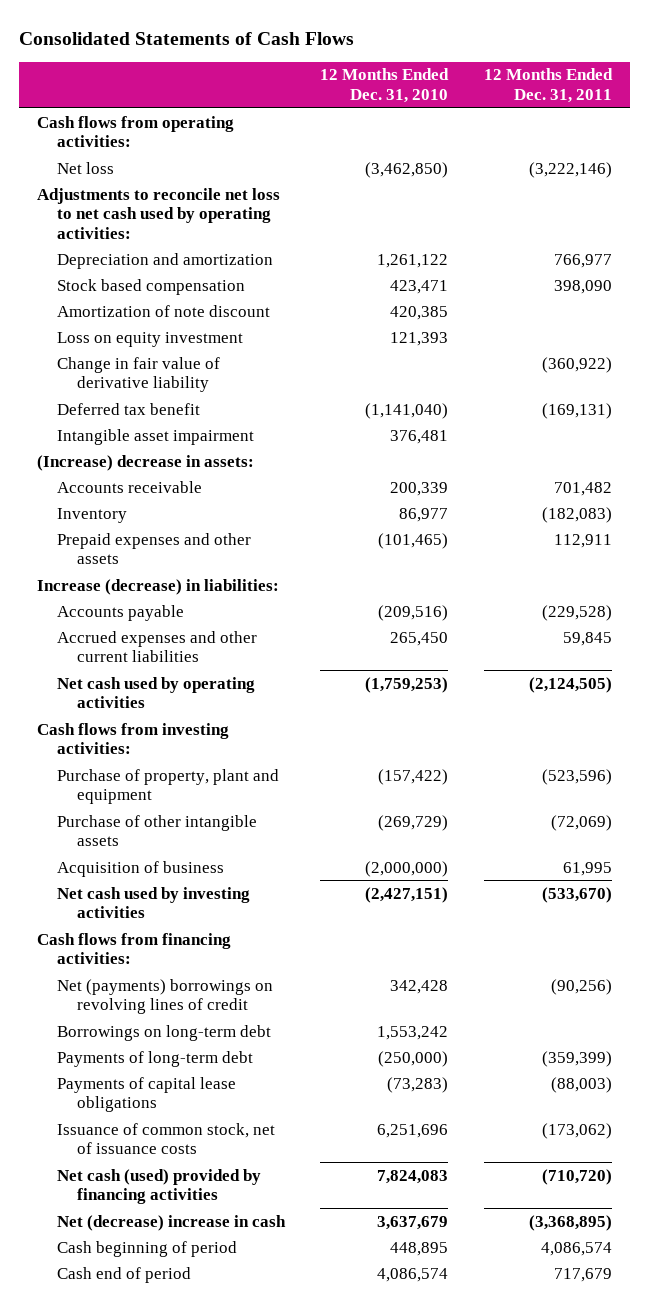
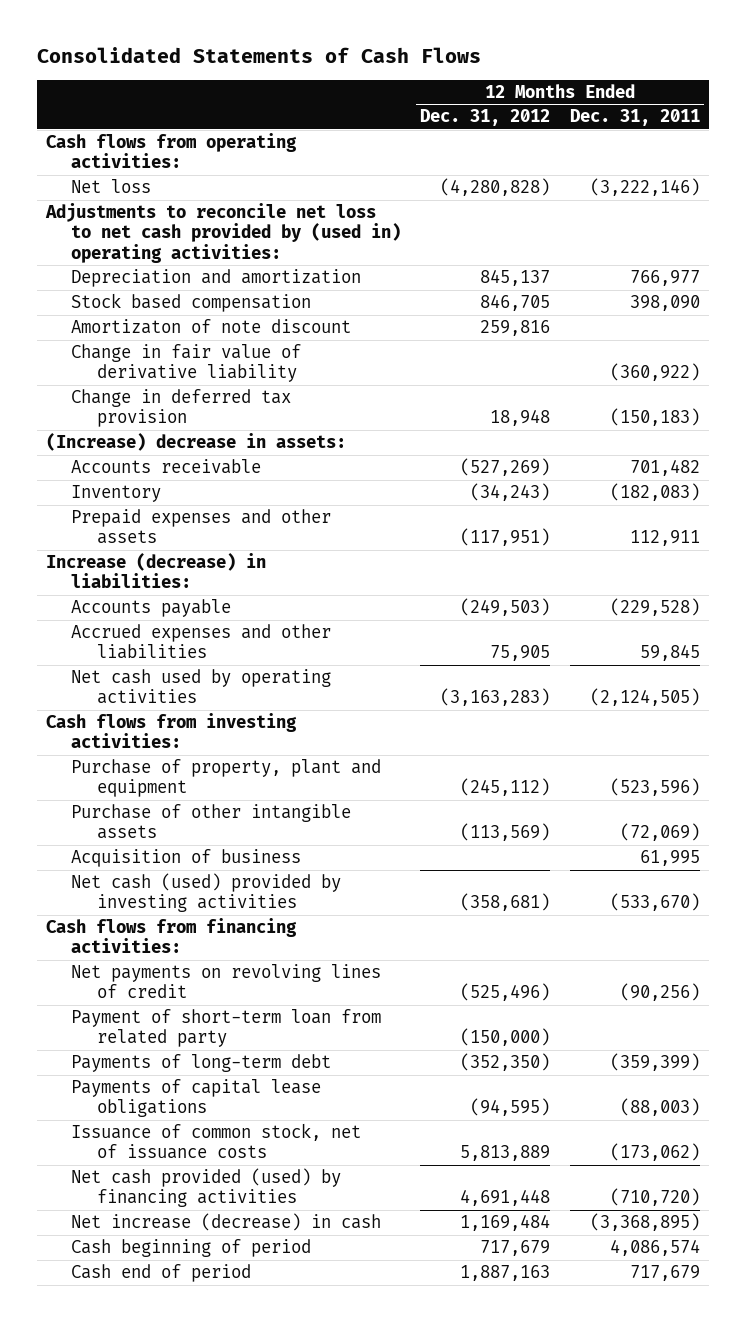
[320,68,450,103] 12 Months Ended Dec. 31, 2010 -> none
none -> [420,109,551,127] Dec. 31, 2012
[36,187,280,239] Adjustments to reconcile net loss to net cash used by operating activities: -> [45,203,402,263] Adjustments to reconcile net loss to net cash provided by (used in) operating activities:
[56,331,243,347] Loss on equity investment -> none
[56,304,270,317] Amortization of note discount -> [71,319,352,335] Amortizaton of note discount
[56,428,254,445] Intangible asset impairment -> none
[56,402,200,415] Deferred tax benefit -> [71,389,292,428] Change in deferred tax provision
[541,402,612,419] (169,131) -> [609,408,700,427] (150,183)
[56,630,257,663] Accrued expenses and other current liabilities -> [71,624,332,660] Accrued expenses and other liabilities
[56,886,250,919] Net cash used by investing activities -> [71,873,342,913] Net cash (used) provided by investing activities
[56,1024,271,1041] Borrowings on long-term debt -> none
[56,978,273,1015] Net (payments) borrowings on revolving lines of credit -> [71,964,382,999] Net payments on revolving lines of credit
none -> [71,1009,382,1048] Payment of short-term loan from related party
[56,1168,261,1205] Net cash (used) provided by financing activities -> [71,1168,342,1208] Net cash provided (used) by financing activities
[56,1214,286,1231] Net (decrease) increase in cash -> [71,1213,382,1232] Net increase (decrease) in cash

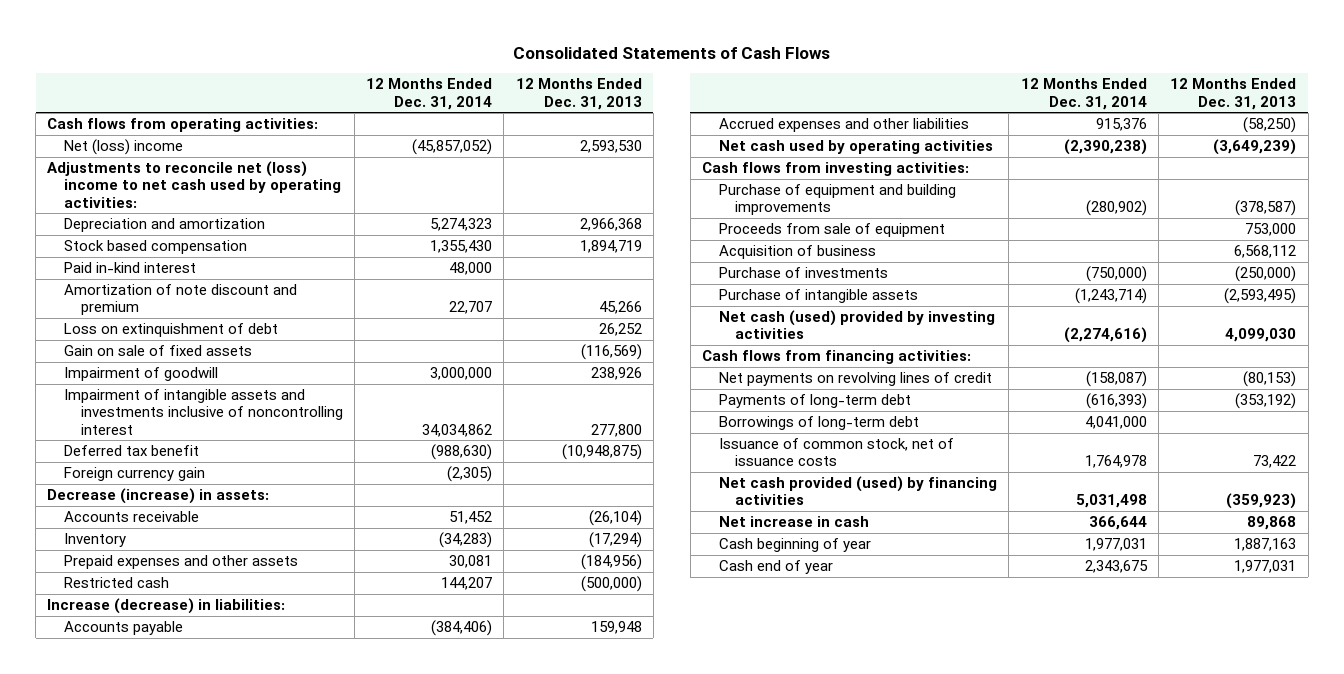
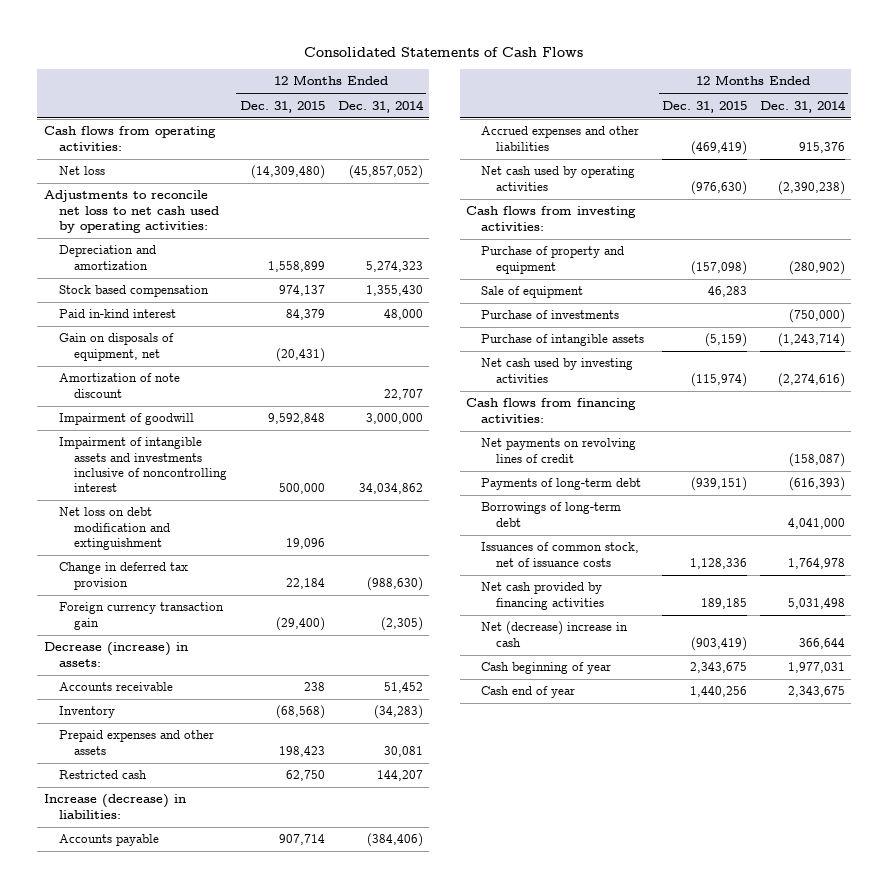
[515,78,642,110] 12 Months Ended Dec. 31, 2013 -> none
none -> [239,100,325,113] Dec. 31, 2015
[63,139,183,156] Net (loss) income -> [58,166,105,176] Net loss
[47,161,341,208] Adjustments to reconcile net (loss) income to net cash used by operating activities: -> [43,190,219,233] Adjustments to reconcile net loss to net cash used by operating activities:
[63,323,278,338] Loss on extinquishment of debt -> none
[63,345,252,357] Gain on sale of fixed assets -> none
none -> [58,333,174,361] Gain on disposals of equipment, net
[63,284,297,316] Amortization of note discount and premium -> [58,373,180,398] Amortization of note discount
none -> [58,507,170,550] Net loss on debt modification and extinguishment
[63,445,199,457] Deferred tax benefit -> [58,562,188,590] Change in deferred tax provision
[63,467,205,482] Foreign currency gain -> [58,602,224,630] Foreign currency transaction gain
[718,245,876,260] Acquisition of business -> none
[718,184,956,216] Purchase of equipment and building improvements -> [481,246,625,274] Purchase of property and equipment
[718,223,945,238] Proceeds from sale of equipment -> [481,286,584,299] Sale of equipment
[718,310,995,340] Net cash (used) provided by investing activities -> [481,358,634,383] Net cash used by investing activities
[718,438,954,467] Issuance of common stock, net of issuance costs -> [481,542,640,567] Issuances of common stock, net of issuance costs
[718,476,997,506] Net cash provided (used) by financing activities -> [481,582,604,610] Net cash provided by financing activities
[718,516,869,528] Net increase in cash -> [481,621,629,647] Net (decrease) increase in cash

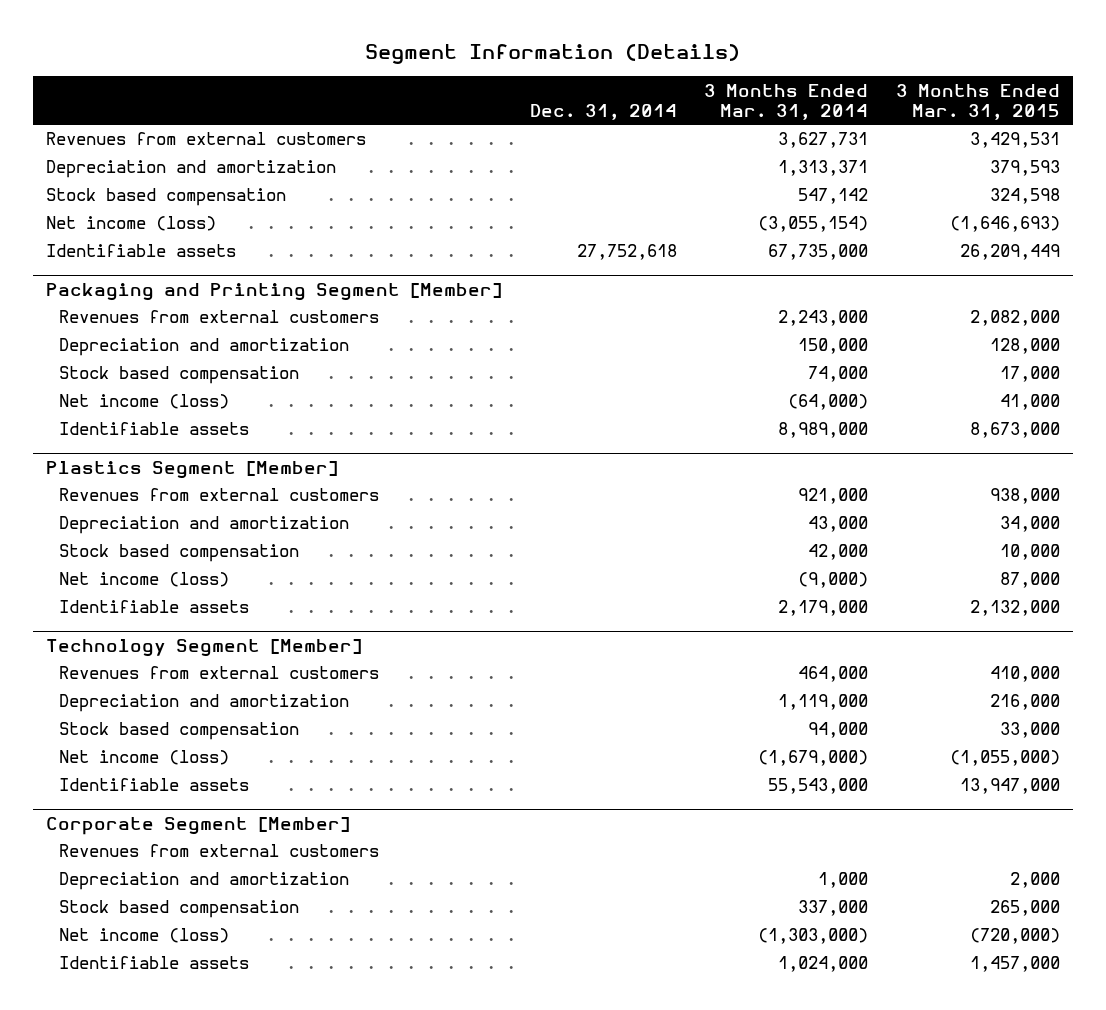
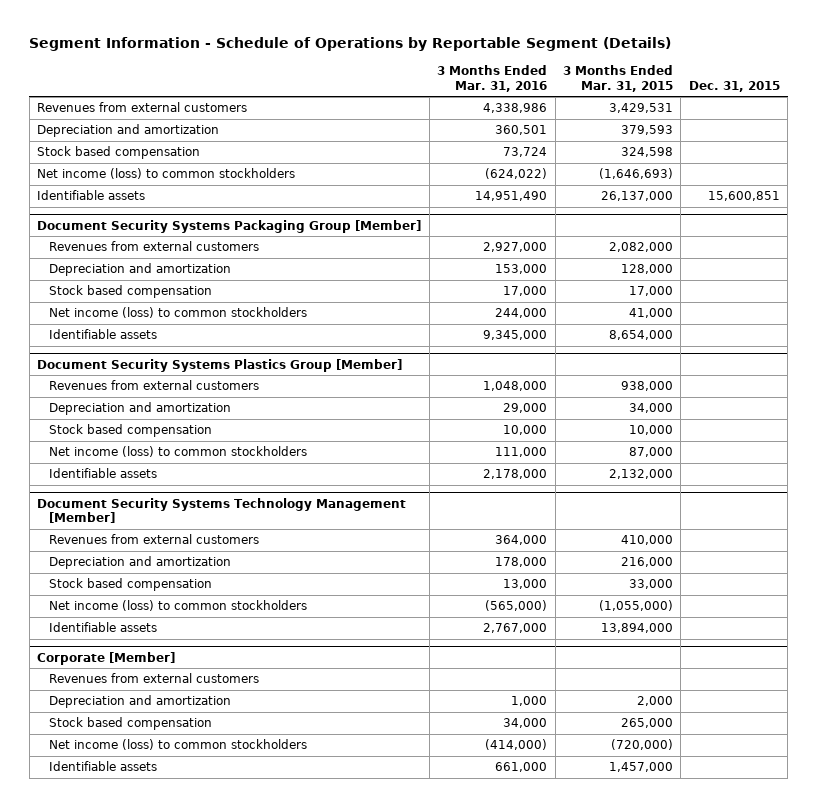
[365,44,741,65] Segment Information (Details) -> [29,36,672,51] Segment Information - Schedule of Operations by Reportable Segment (Details)
[529,103,677,120] Dec. 31, 2014 -> none
[704,83,869,120] 3 Months Ended Mar. 31, 2014 -> none
none -> [437,65,548,92] 3 Months Ended Mar. 31, 2016
none -> [688,80,780,92] Dec. 31, 2015
[46,282,503,301] Packaging and Printing Segment [Member] -> none
[46,216,217,232] Net income (loss) -> [37,168,296,180] Net income (loss) to common stockholders
[959,244,1060,261] 26,209,449 -> [601,191,674,202] 26,137,000
none -> [37,219,422,233] Document Security Systems Packaging Group [Member]
[46,460,339,479] Plastics Segment [Member] -> none
[58,394,229,410] Net income (loss) -> [49,307,308,319] Net income (loss) to common stockholders
[969,422,1060,439] 8,673,000 -> [609,330,674,341] 8,654,000
none -> [37,358,403,372] Document Security Systems Plastics Group [Member]
[58,572,229,588] Net income (loss) -> [49,446,308,458] Net income (loss) to common stockholders
[46,638,363,657] Technology Segment [Member] -> none
none -> [37,497,407,524] Document Security Systems Technology Management [Member]
[58,750,229,766] Net income (loss) -> [49,600,308,612] Net income (loss) to common stockholders
[959,778,1060,795] 13,947,000 -> [601,623,674,634] 13,894,000
[46,816,351,835] Corporate Segment [Member] -> [37,651,176,665] Corporate [Member]
[58,928,229,944] Net income (loss) -> [49,739,308,751] Net income (loss) to common stockholders

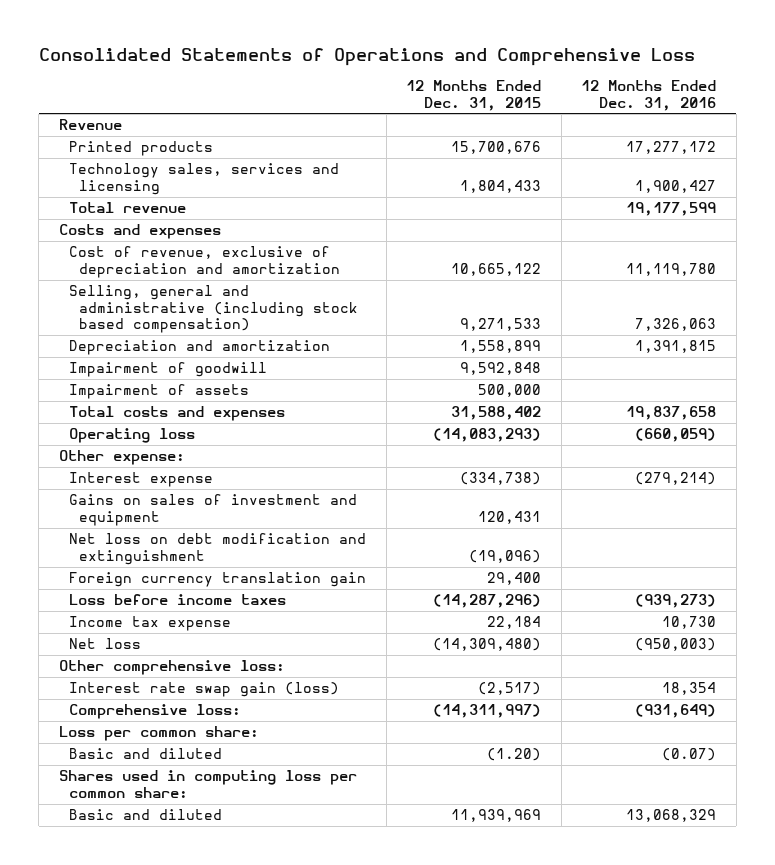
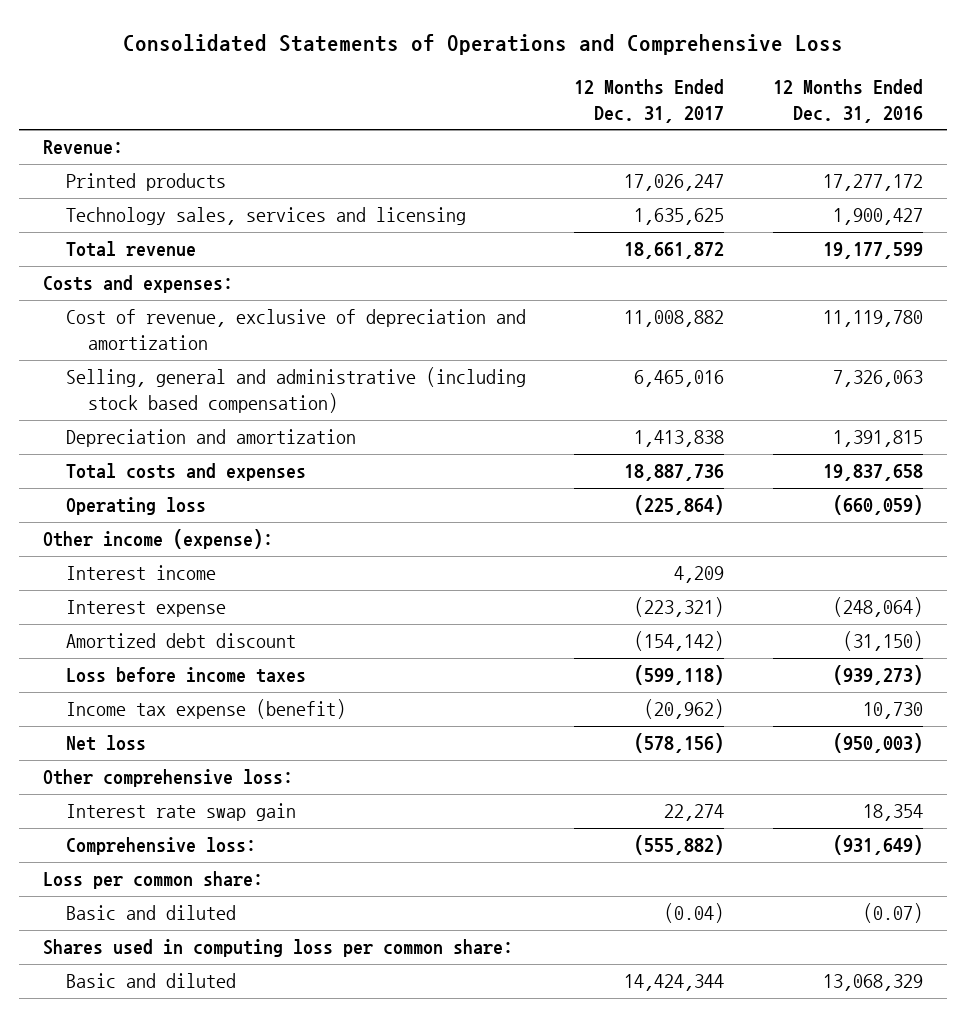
[406,80,542,111] 12 Months Ended Dec. 31, 2015 -> none
none -> [574,79,725,123] 12 Months Ended Dec. 31, 2017
[58,119,122,131] Revenue -> [43,140,124,155] Revenue:
[58,224,221,240] Costs and expenses -> [43,275,234,294] Costs and expenses:
[68,362,267,378] Impairment of goodwill -> none
[68,384,249,400] Impairment of assets -> none
[68,494,357,526] Gains on sales of investment and equipment -> none
[68,533,366,565] Net loss on debt modification and extinguishment -> none
[68,572,366,588] Foreign currency translation gain -> none
[58,450,185,466] Other expense: -> [43,529,274,550] Other income (expense):
none -> [65,565,216,581] Interest income
[635,472,717,486] (279,214) -> [832,597,923,618] (248,064)
none -> [65,633,296,649] Amortized debt discount
[68,616,231,632] Income tax expense -> [65,699,346,720] Income tax expense (benefit)
[68,682,339,698] Interest rate swap gain (loss) -> [65,803,296,822] Interest rate swap gain

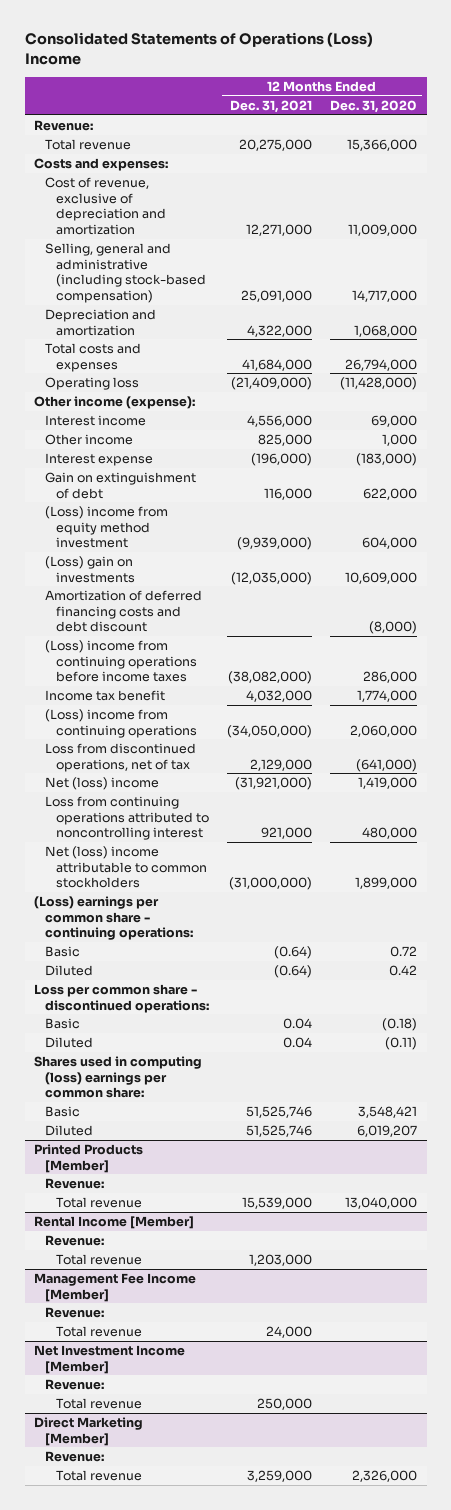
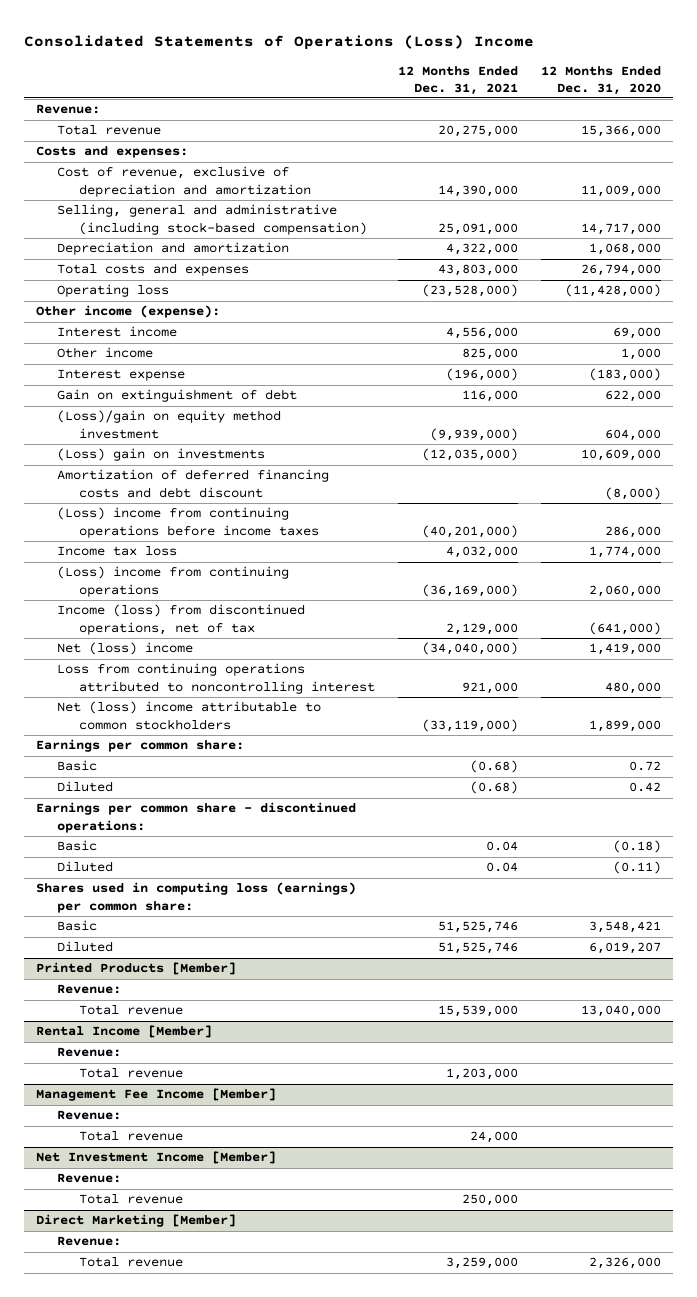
[246,223,313,236] 12,271,000 -> [437,184,518,197] 14,390,000
[242,358,313,371] 41,684,000 -> [437,264,518,277] 43,803,000
[231,377,313,391] (21,409,000) -> [421,284,518,298] (23,528,000)
[44,506,168,549] (Loss) income from equity method investment -> [57,410,282,439] (Loss)/gain on equity method investment
[228,671,313,685] (38,082,000) -> [421,524,518,538] (40,201,000)
[44,690,165,702] Income tax benefit -> [57,546,178,557] Income tax loss
[227,724,313,738] (34,050,000) -> [421,583,518,597] (36,169,000)
[44,743,196,772] Loss from discontinued operations, net of tax -> [57,604,306,635] Income (loss) from discontinued operations, net of tax
[235,777,313,791] (31,921,000) -> [421,642,518,656] (34,040,000)
[229,877,313,891] (31,000,000) -> [421,718,518,732] (33,119,000)
[33,896,193,941] (Loss) earnings per common share - continuing operations: -> [36,739,245,753] Earnings per common share:
[274,946,313,960] (0.64) -> [469,760,518,774] (0.68)
[274,965,313,979] (0.64) -> [469,781,518,795] (0.68)
[33,984,209,1013] Loss per common share - discontinued operations: -> [36,802,357,833] Earnings per common share - discontinued operations:
[33,1056,202,1099] Shares used in computing (loss) earnings per common share: -> [36,882,357,913] Shares used in computing loss (earnings) per common share:

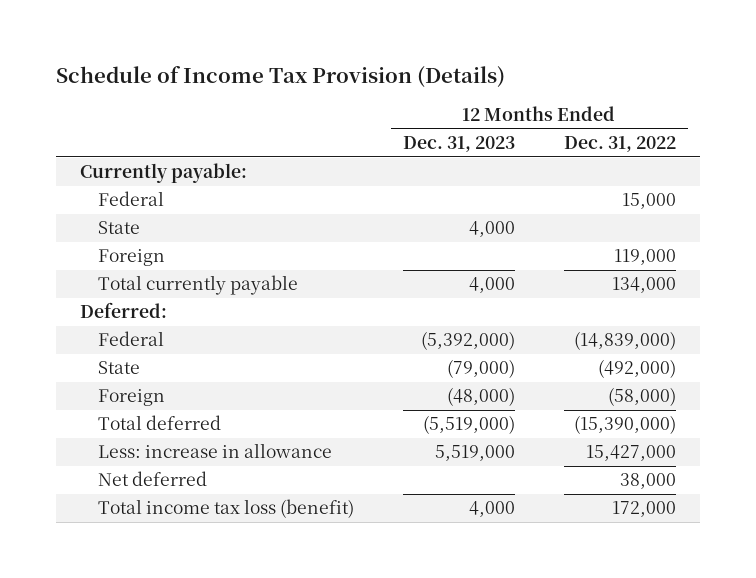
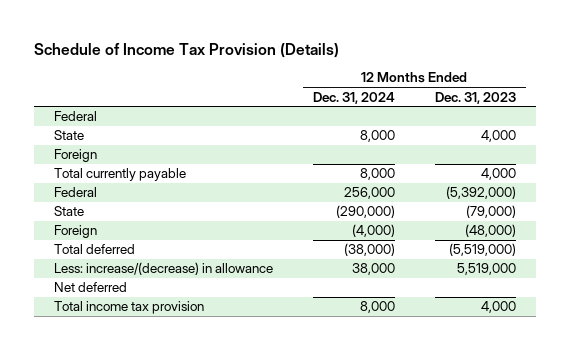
[563,136,676,153] Dec. 31, 2022 -> none
none -> [312,91,395,104] Dec. 31, 2024
[80,163,248,184] Currently payable: -> none
[80,302,168,319] Deferred: -> none
[97,443,332,459] Less: increase in allowance -> [53,262,273,276] Less: increase/(decrease) in allowance
[97,499,354,519] Total income tax loss (benefit) -> [53,301,204,315] Total income tax provision

